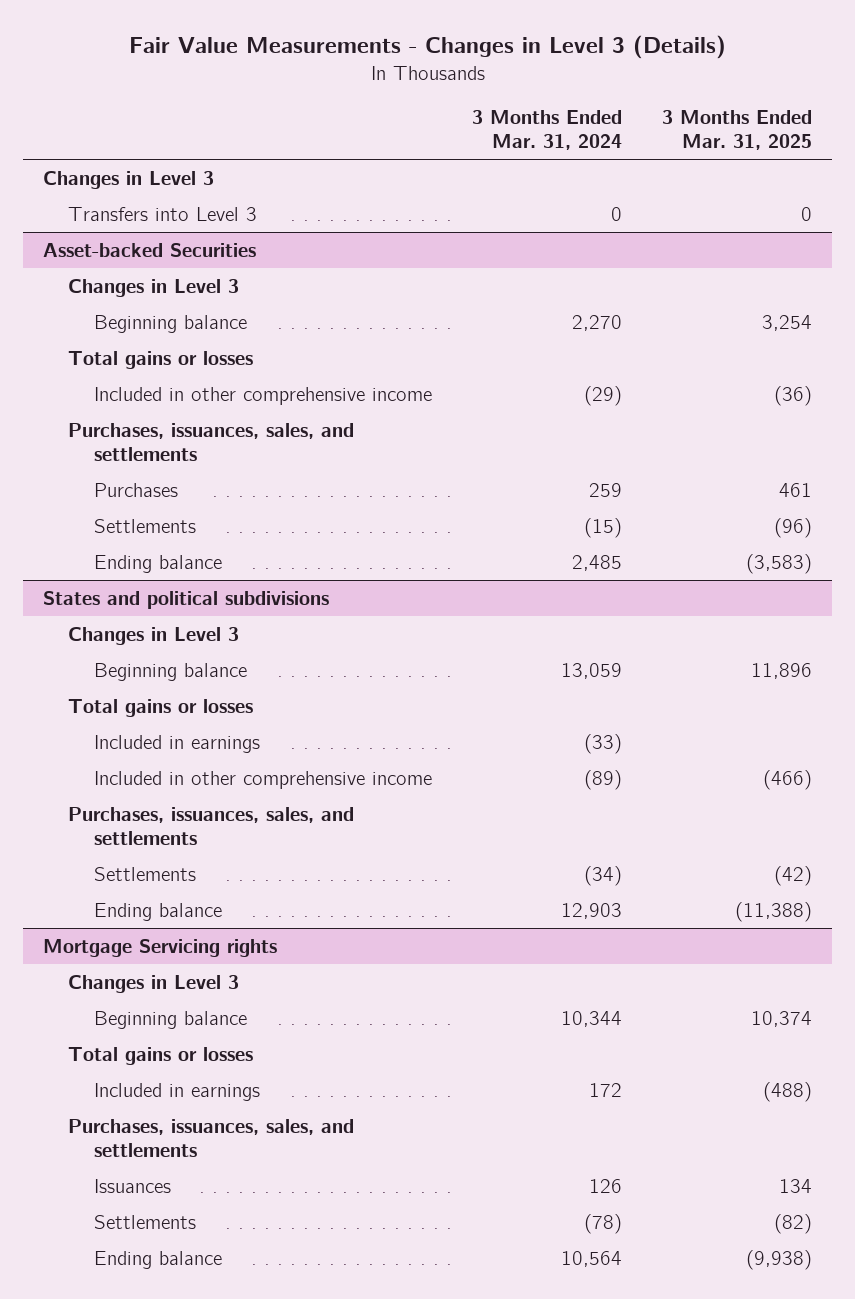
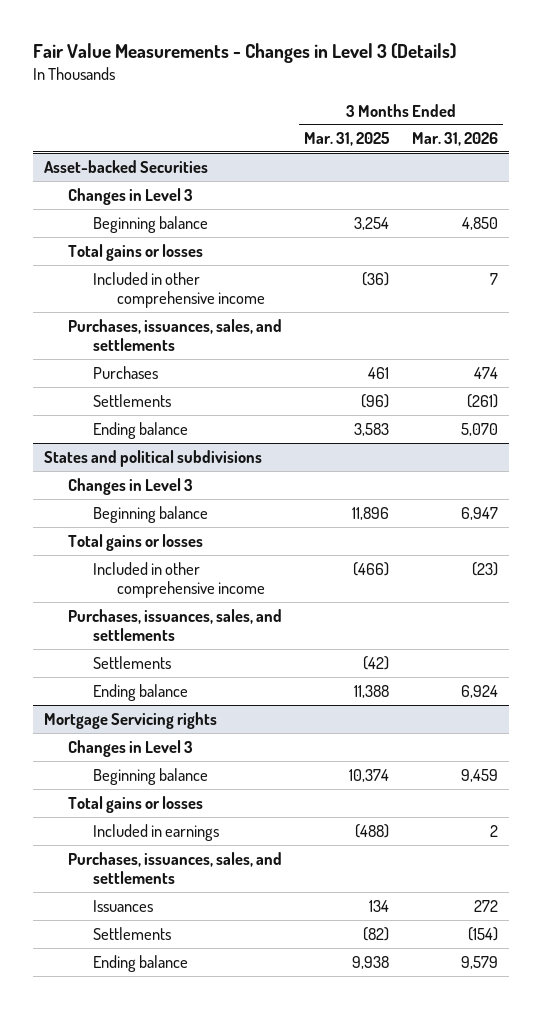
[472,110,623,151] 3 Months Ended Mar. 31, 2024 -> none
none -> [411,132,498,147] Mar. 31, 2026
[43,170,215,189] Changes in Level 3 -> none
[68,206,258,221] Transfers into Level 3 -> none
[746,553,813,574] (3,583) -> [354,422,390,436] 3,583
[93,734,260,753] Included in earnings -> none
[735,901,813,922] (11,388) -> [354,684,390,698] 11,388
[746,1249,813,1270] (9,938) -> [352,955,390,969] 9,938

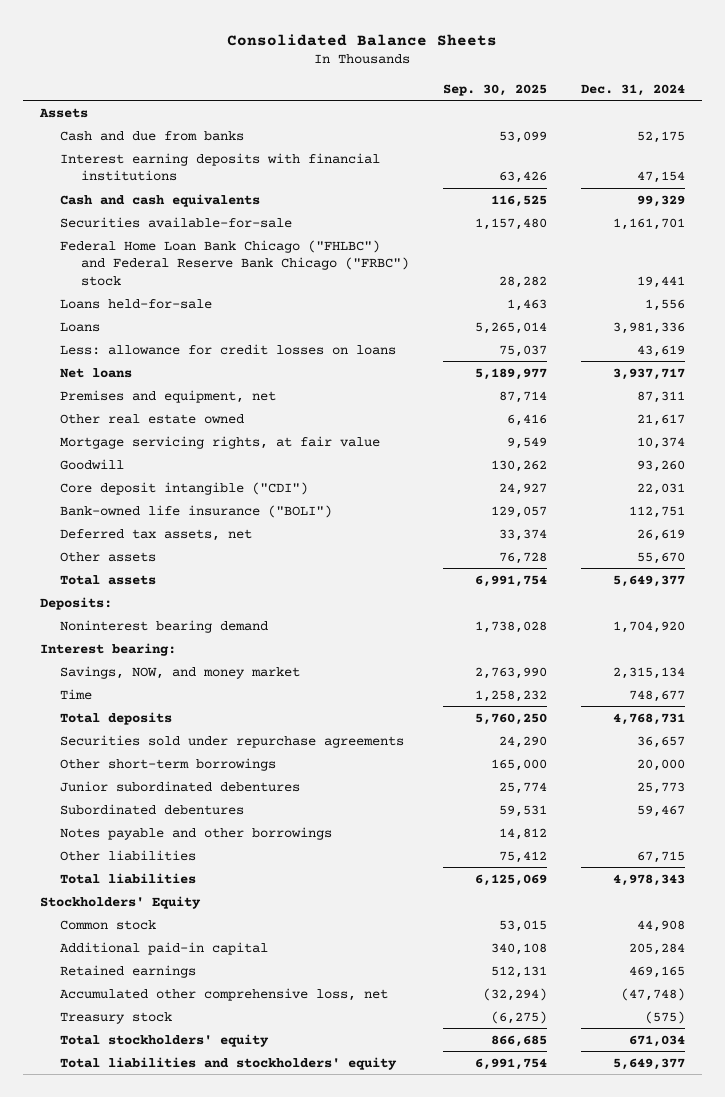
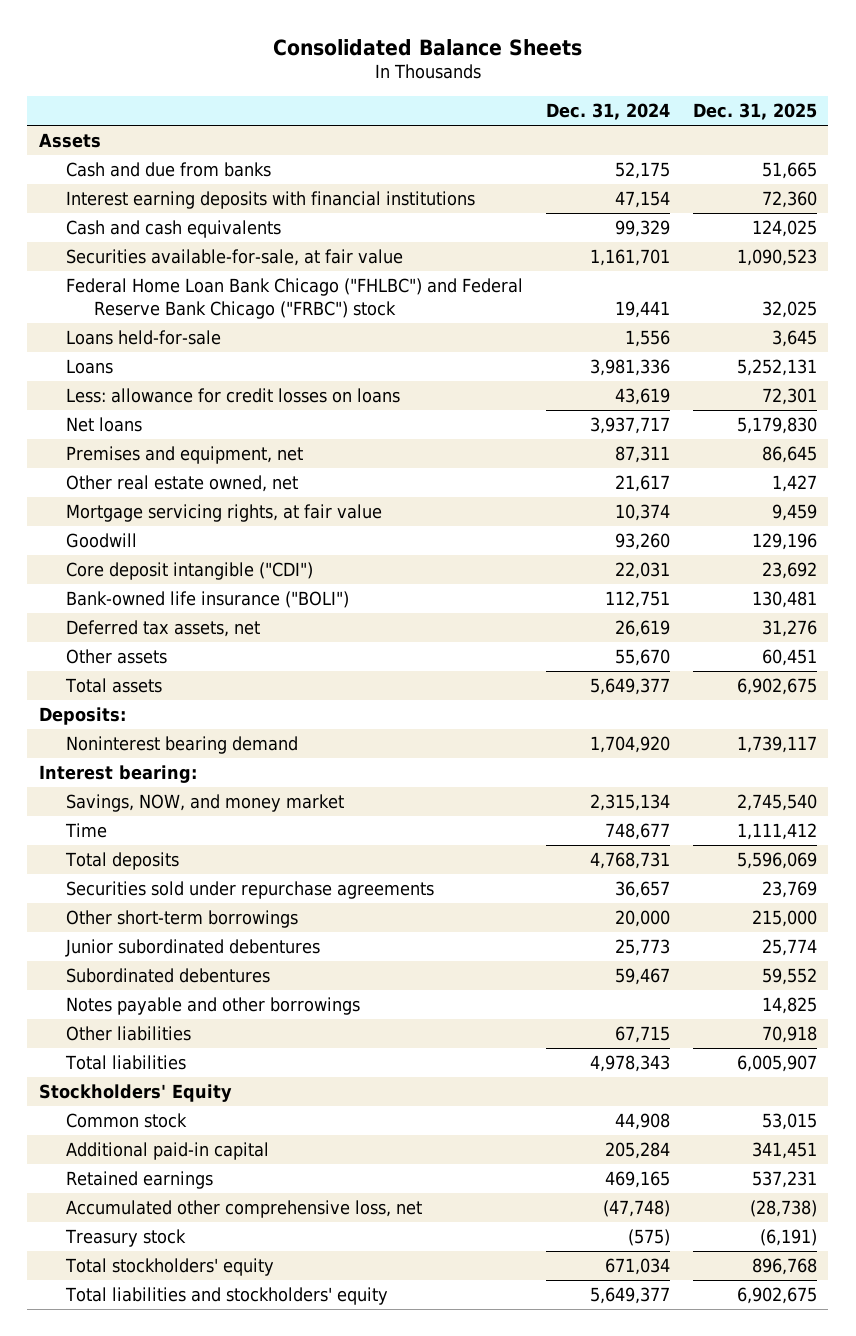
[442,83,547,96] Sep. 30, 2025 -> none
none -> [692,103,817,121] Dec. 31, 2025
[60,216,293,228] Securities available-for-sale -> [66,249,404,267] Securities available-for-sale, at fair value
[60,413,245,424] Other real estate owned -> [66,475,299,493] Other real estate owned, net

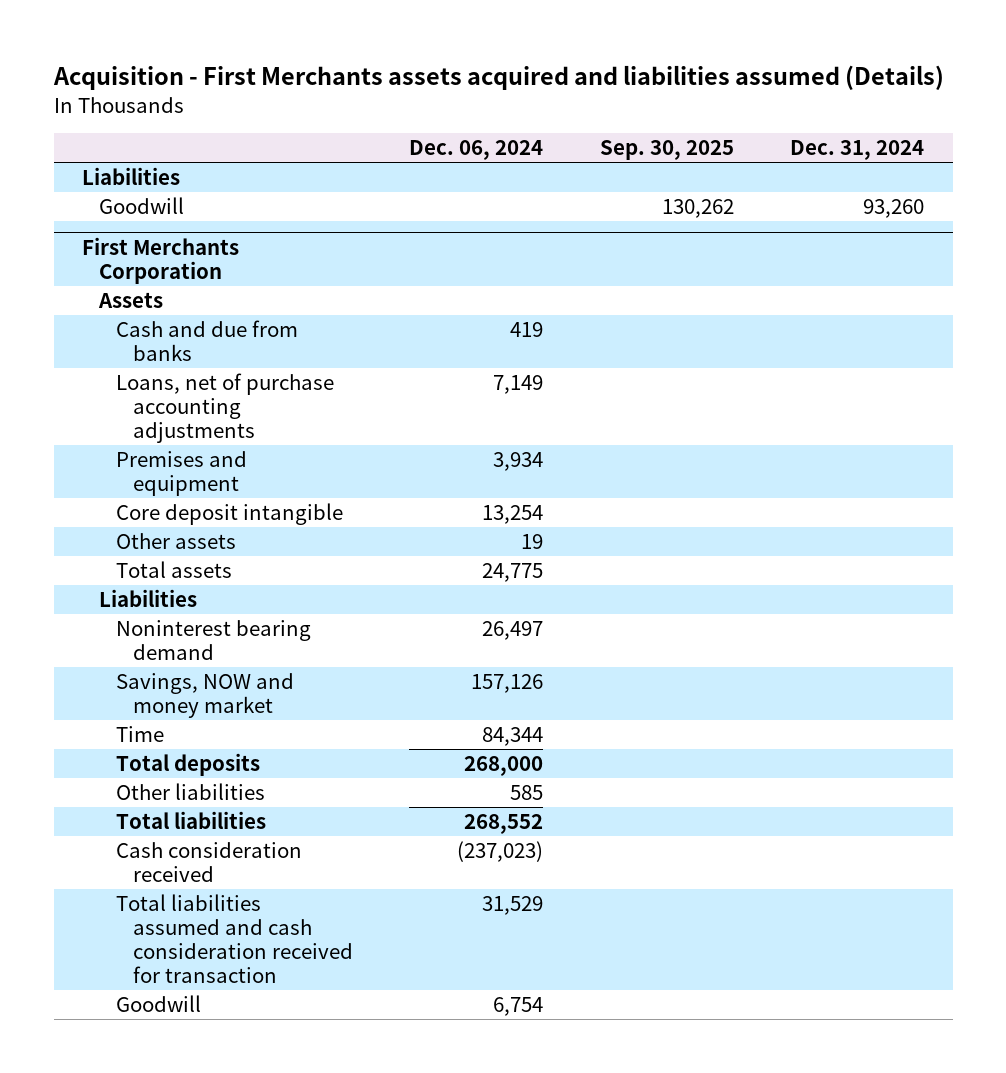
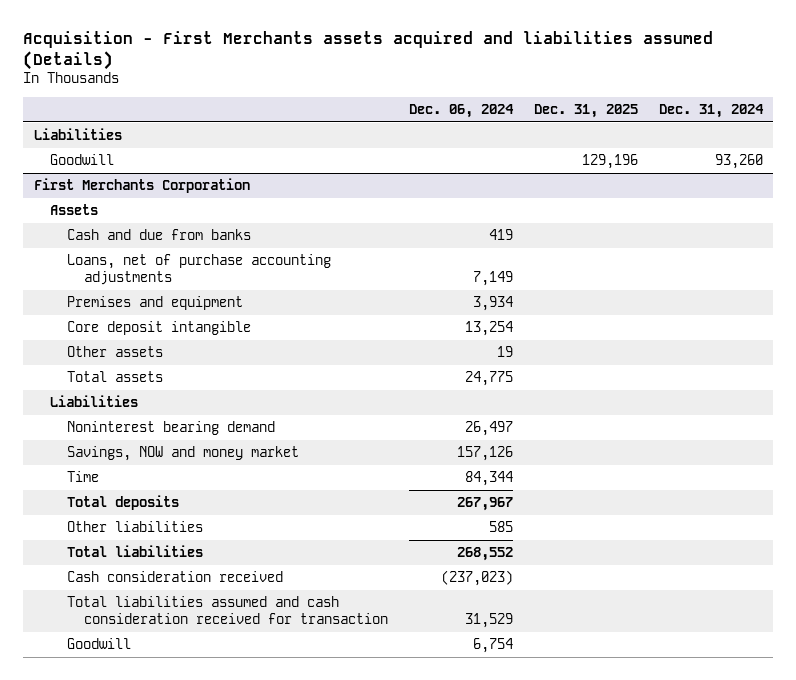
[599,140,734,161] Sep. 30, 2025 -> none
none -> [533,103,638,118] Dec. 31, 2025
[464,755,544,776] 268,000 -> [456,497,513,512] 267,967

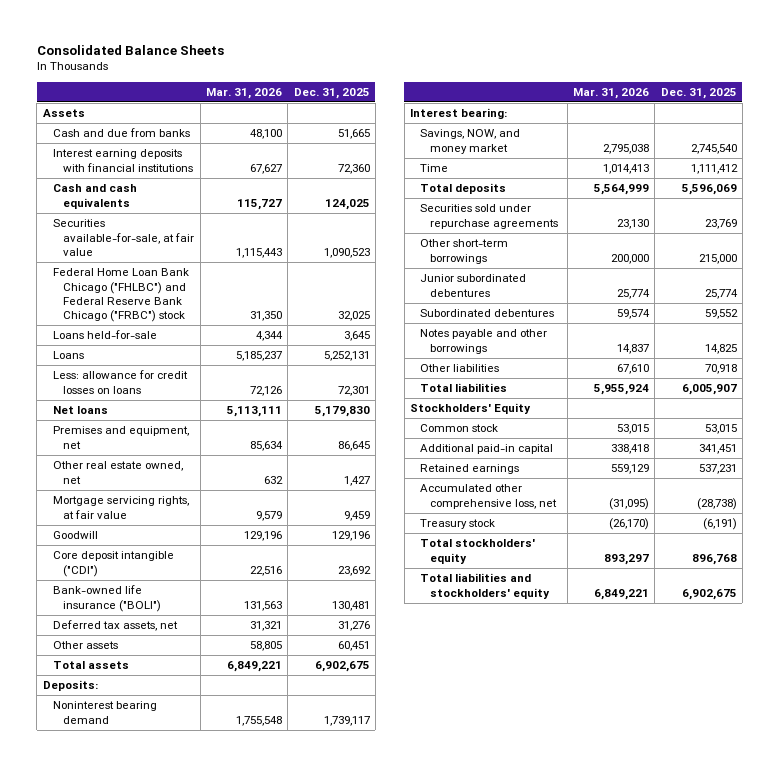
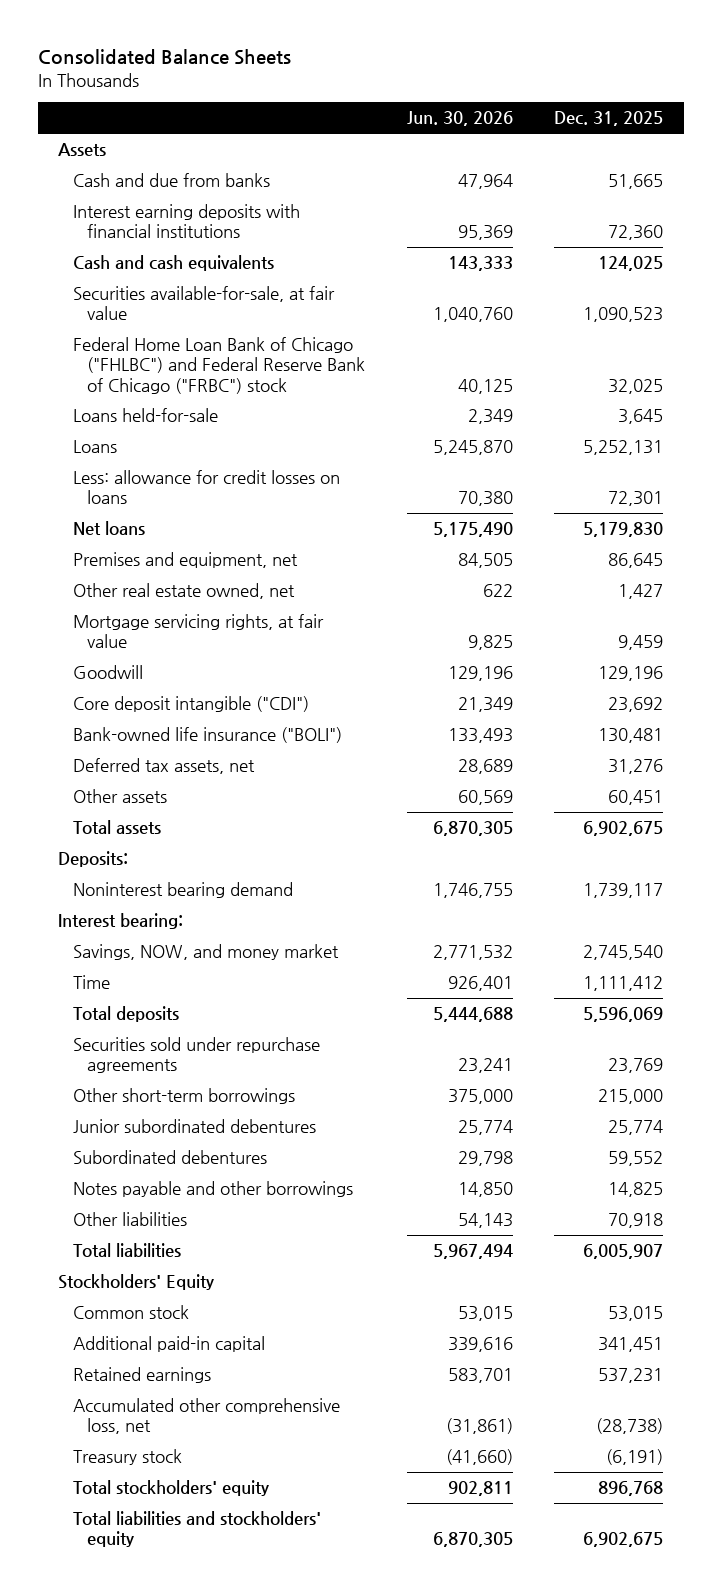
[206,87,283,99] Mar. 31, 2026 -> none
none -> [406,111,513,127] Jun. 30, 2026
[53,268,190,323] Federal Home Loan Bank Chicago ("FHLBC") and Federal Reserve Bank Chicago ("FRBC") stock -> [72,337,366,394] Federal Home Loan Bank of Chicago ("FHLBC") and Federal Reserve Bank of Chicago ("FRBC") stock

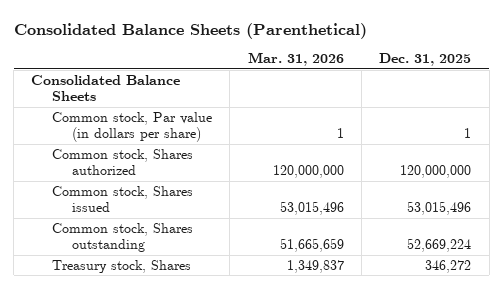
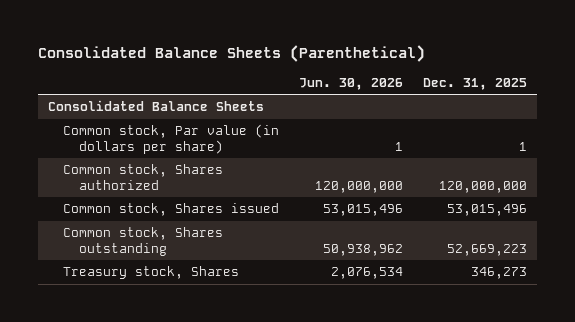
[247,52,344,67] Mar. 31, 2026 -> none
none -> [299,77,404,90] Jun. 30, 2026
[407,238,472,253] 52,669,224 -> [446,243,527,256] 52,669,223
[425,259,472,273] 346,272 -> [470,267,527,280] 346,273

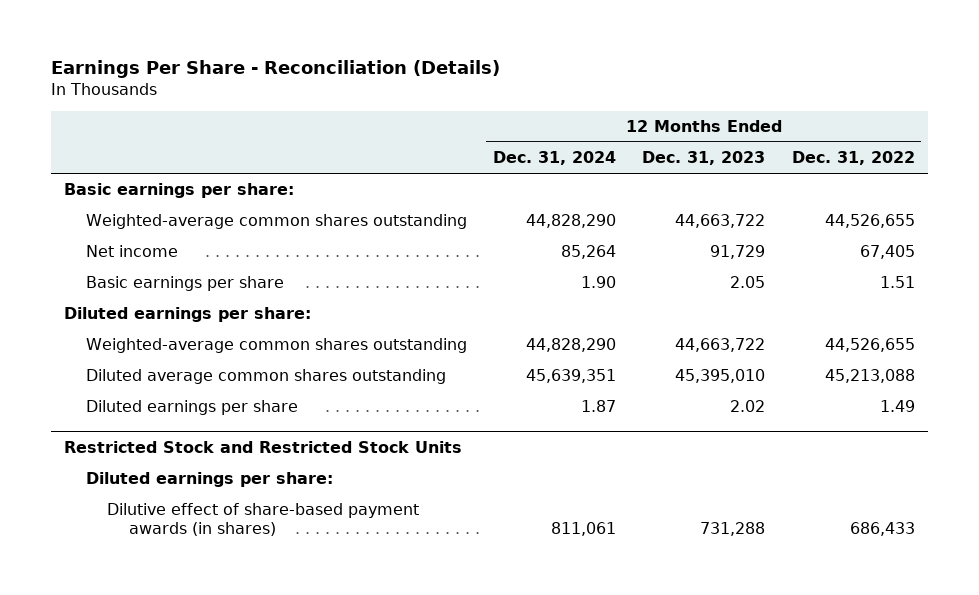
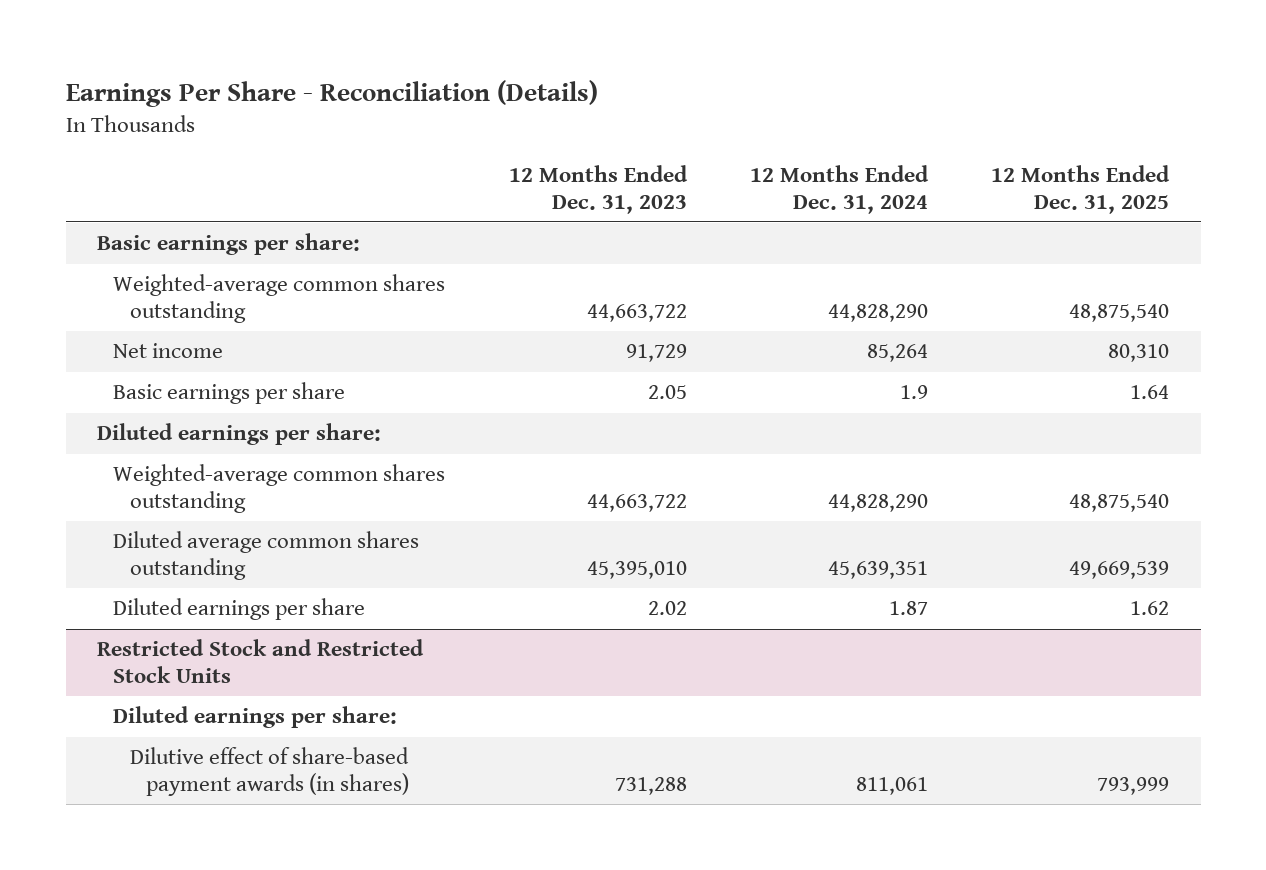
[791,151,915,166] Dec. 31, 2022 -> none
none -> [990,165,1170,214] 12 Months Ended Dec. 31, 2025
[581,276,617,289] 1.90 -> [899,385,928,400] 1.9

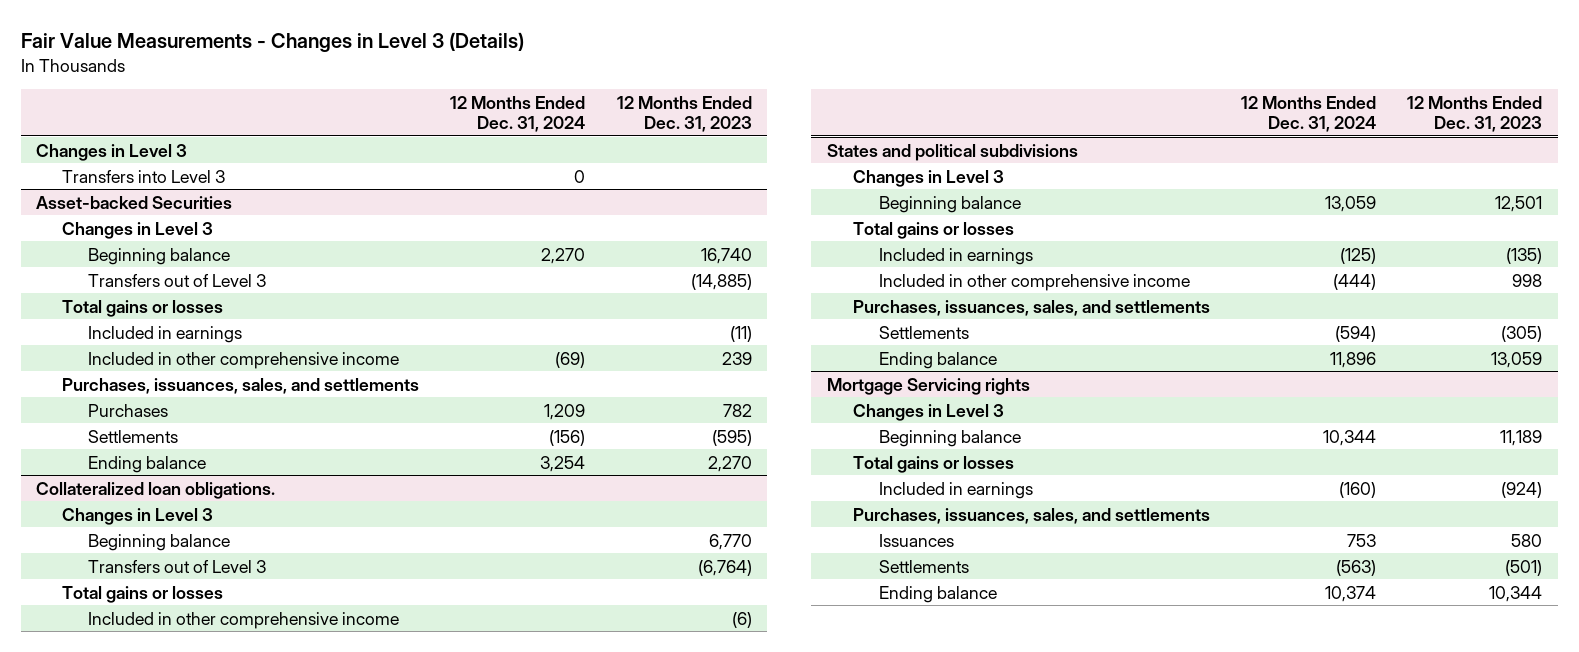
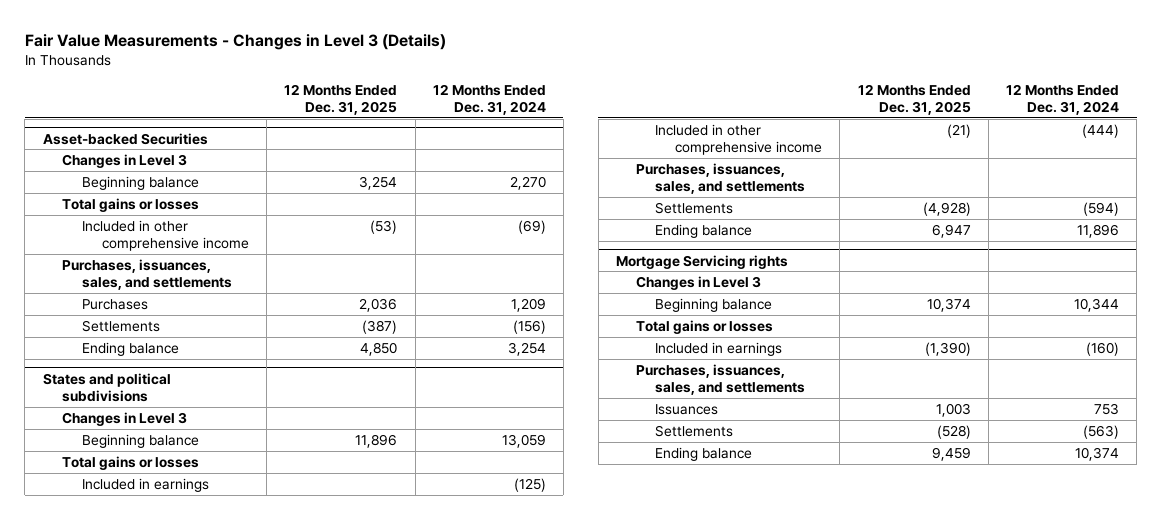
[616,95,752,133] 12 Months Ended Dec. 31, 2023 -> none
none -> [284,83,398,115] 12 Months Ended Dec. 31, 2025
[36,143,188,161] Changes in Level 3 -> none
[62,169,226,183] Transfers into Level 3 -> none
[87,273,266,287] Transfers out of Level 3 -> none
[87,325,242,343] Included in earnings -> none
[36,481,276,499] Collateralized loan obligations. -> none
[62,507,214,525] Changes in Level 3 -> none
[87,533,230,551] Beginning balance -> none
[87,559,266,573] Transfers out of Level 3 -> none
[62,585,224,603] Total gains or losses -> none
[87,611,399,629] Included in other comprehensive income -> none

